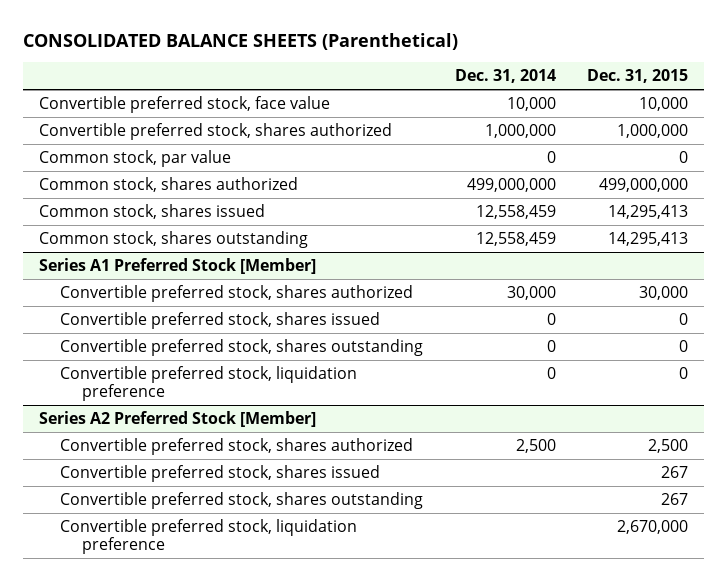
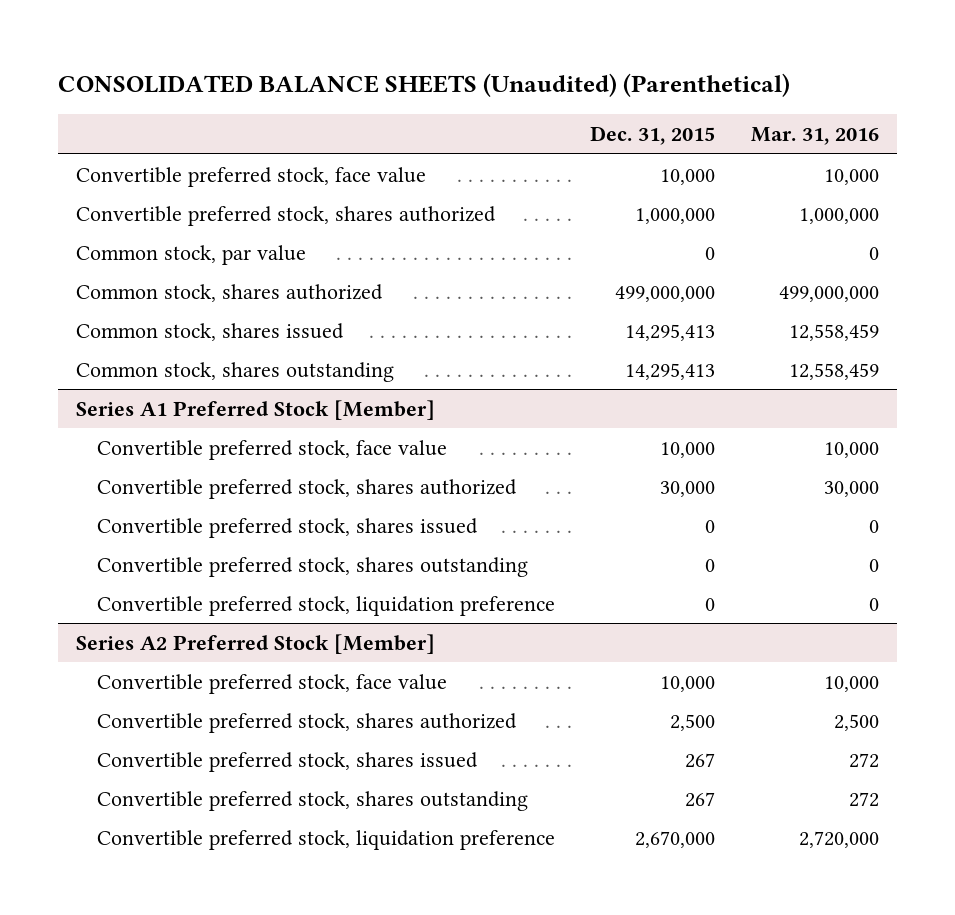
[23,32,459,50] CONSOLIDATED BALANCE SHEETS (Parenthetical) -> [58,73,791,98] CONSOLIDATED BALANCE SHEETS (Unaudited) (Parenthetical)
[454,69,556,84] Dec. 31, 2014 -> none
none -> [750,127,879,146] Mar. 31, 2016
none -> [96,439,447,460] Convertible preferred stock, face value
none -> [96,673,447,694] Convertible preferred stock, face value

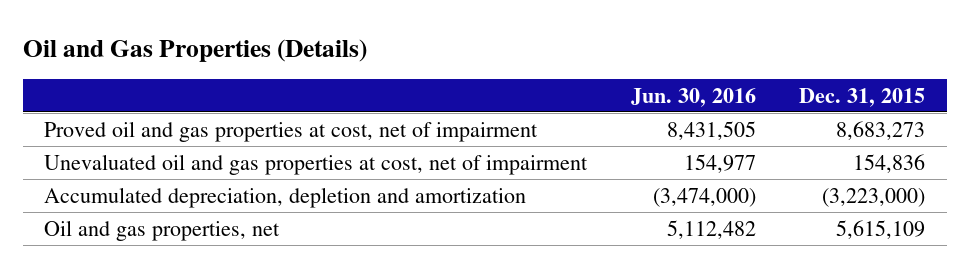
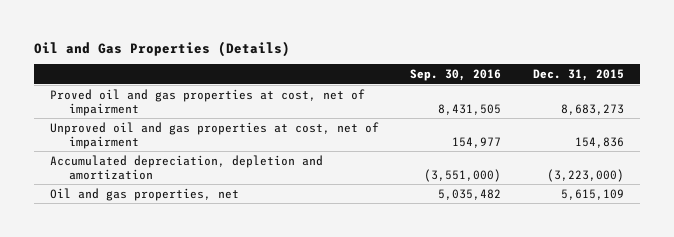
[630,87,756,107] Jun. 30, 2016 -> none
none -> [410,69,502,82] Sep. 30, 2016
[44,153,589,175] Unevaluated oil and gas properties at cost, net of impairment -> [49,121,379,149] Unproved oil and gas properties at cost, net of impairment

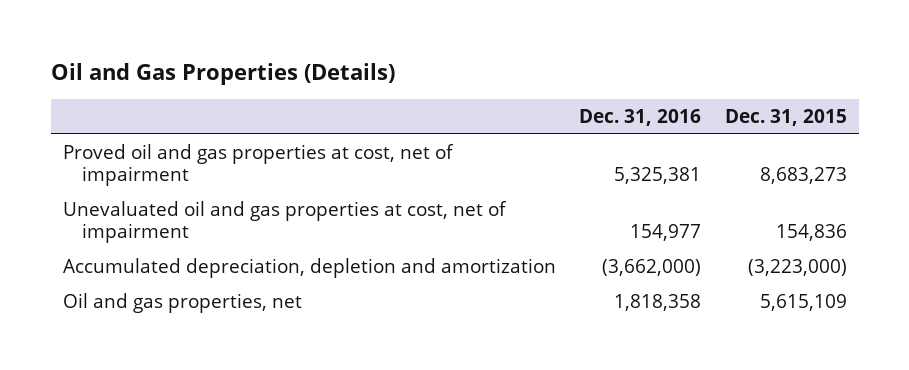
[410,69,502,82] Sep. 30, 2016 -> none
none -> [579,109,702,127] Dec. 31, 2016
[49,121,379,149] Unproved oil and gas properties at cost, net of impairment -> [62,201,507,244] Unevaluated oil and gas properties at cost, net of impairment

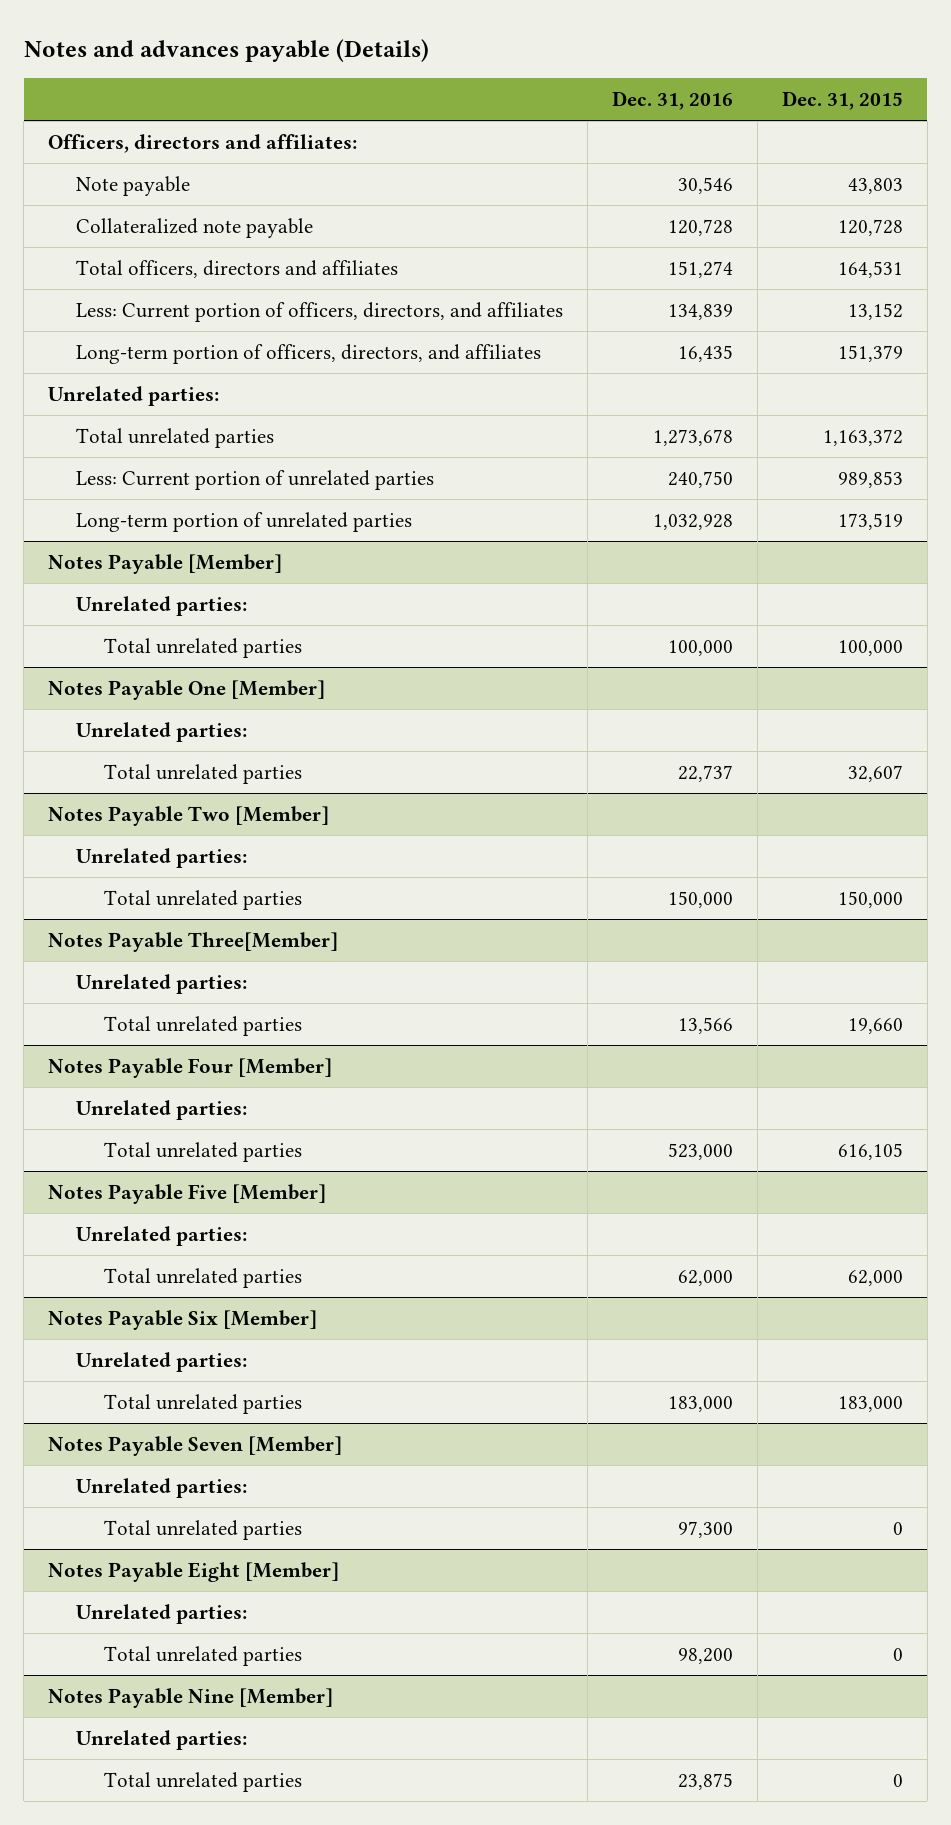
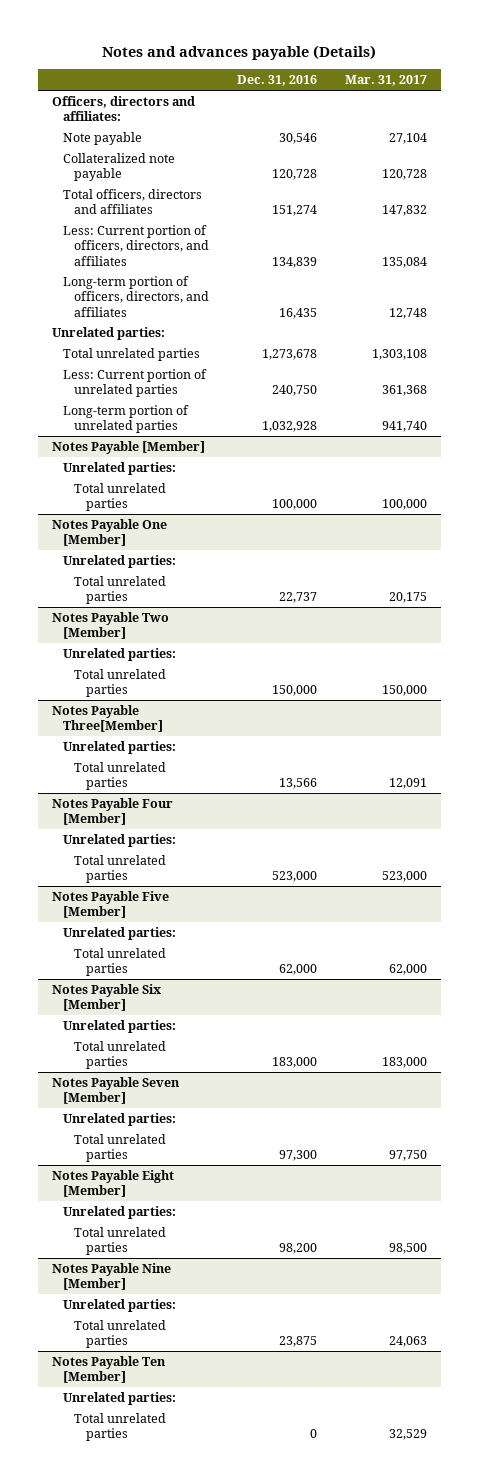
[781,90,903,110] Dec. 31, 2015 -> none
none -> [345,75,428,87] Mar. 31, 2017
none -> [51,1355,166,1384] Notes Payable Ten [Member]
none -> [63,1391,177,1405] Unrelated parties:
none -> [74,1412,167,1442] Total unrelated parties

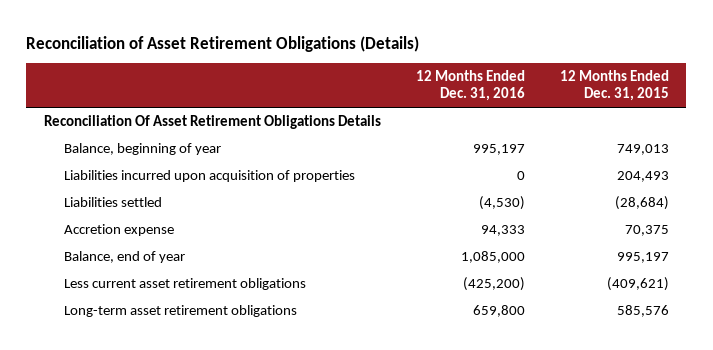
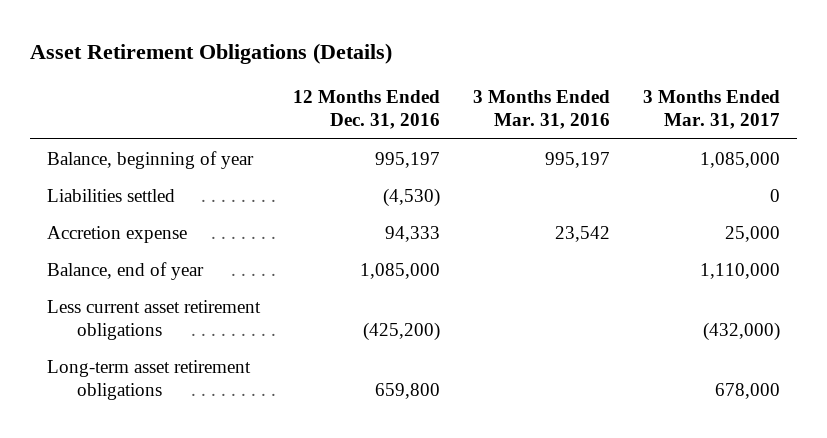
[26,35,420,52] Reconciliation of Asset Retirement Obligations (Details) -> [29,43,392,65] Asset Retirement Obligations (Details)
[559,70,669,102] 12 Months Ended Dec. 31, 2015 -> none
none -> [473,90,611,130] 3 Months Ended Mar. 31, 2016
none -> [643,90,781,130] 3 Months Ended Mar. 31, 2017
[43,115,381,130] Reconciliation Of Asset Retirement Obligations Details -> none
[63,170,355,183] Liabilities incurred upon acquisition of properties -> none

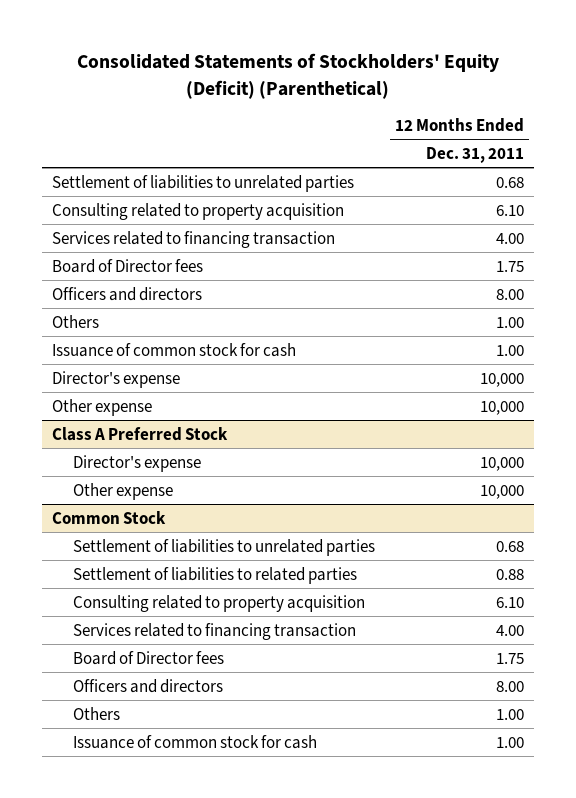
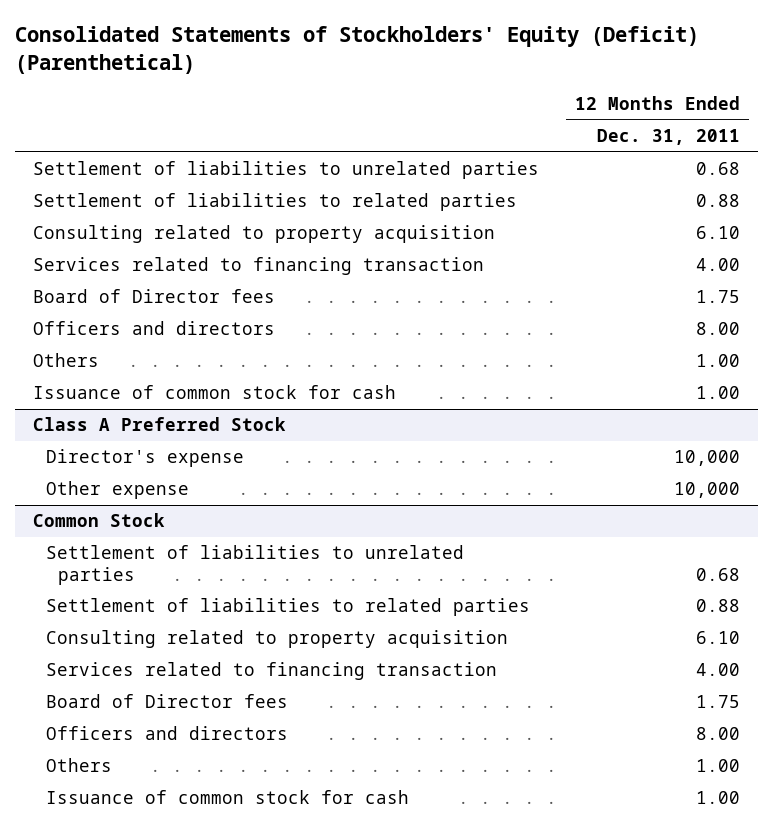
none -> [32,193,517,212] Settlement of liabilities to related parties
[51,370,180,388] Director's expense -> none
[51,398,152,416] Other expense -> none

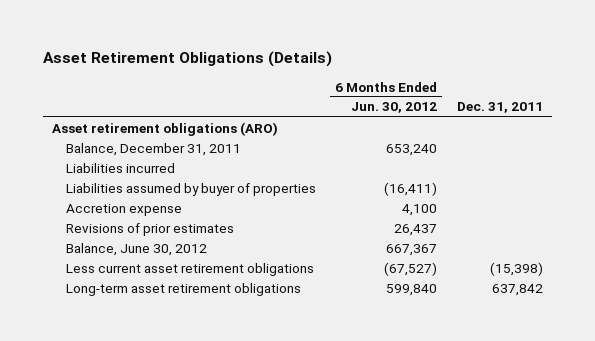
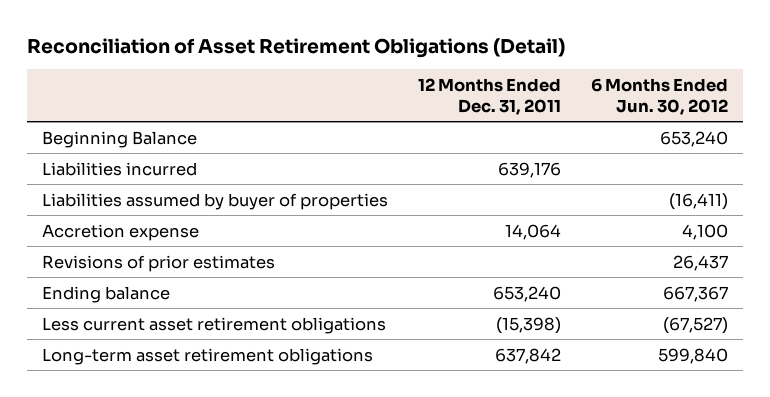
[42,51,332,68] Asset Retirement Obligations (Details) -> [26,37,565,58] Reconciliation of Asset Retirement Obligations (Detail)
[456,102,543,114] Dec. 31, 2011 -> none
none -> [417,77,561,115] 12 Months Ended Dec. 31, 2011
[52,121,279,136] Asset retirement obligations (ARO) -> none
[65,142,241,156] Balance, December 31, 2011 -> [41,130,197,148] Beginning Balance
[65,242,207,256] Balance, June 30, 2012 -> [41,285,170,303] Ending balance

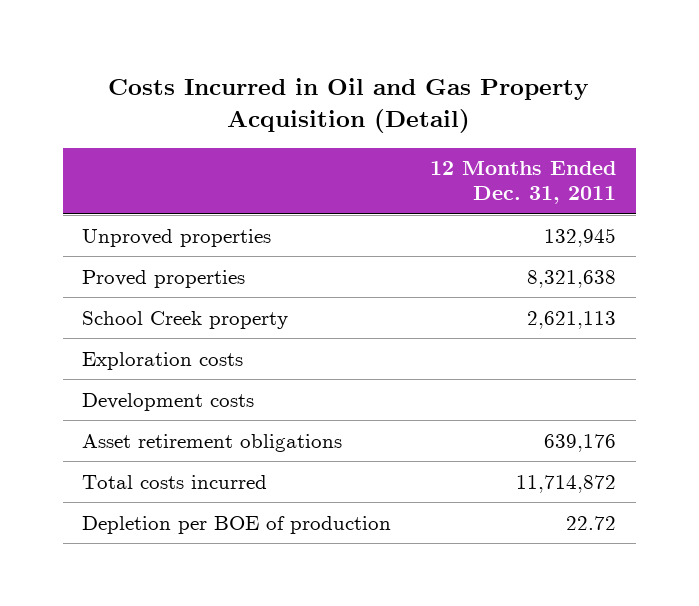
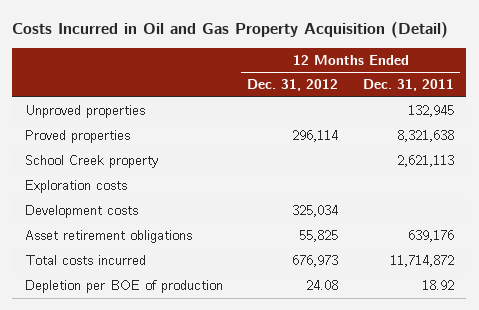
none -> [247,79,339,92] Dec. 31, 2012
[566,515,617,530] 22.72 -> [422,280,455,291] 18.92

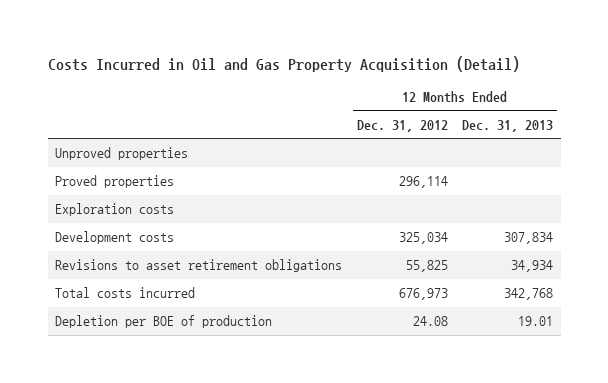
[363,79,455,92] Dec. 31, 2011 -> none
none -> [462,119,554,132] Dec. 31, 2013
[24,155,158,169] School Creek property -> none
[24,230,192,244] Asset retirement obligations -> [55,259,343,273] Revisions to asset retirement obligations

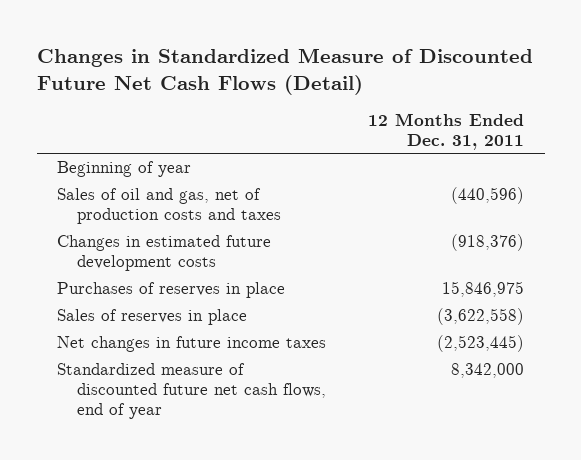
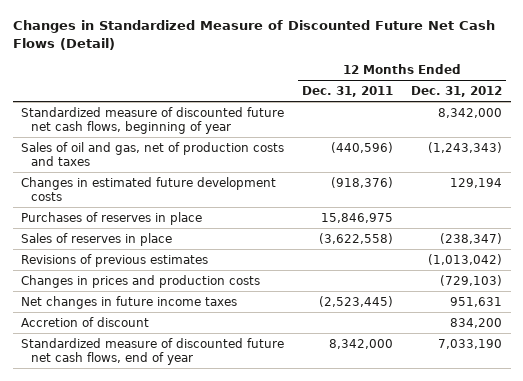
none -> [410,85,502,97] Dec. 31, 2012
[57,161,192,178] Beginning of year -> [21,106,285,134] Standardized measure of discounted future net cash flows, beginning of year
none -> [21,253,209,267] Revisions of previous estimates
none -> [21,274,261,288] Changes in prices and production costs
none -> [21,316,150,327] Accretion of discount

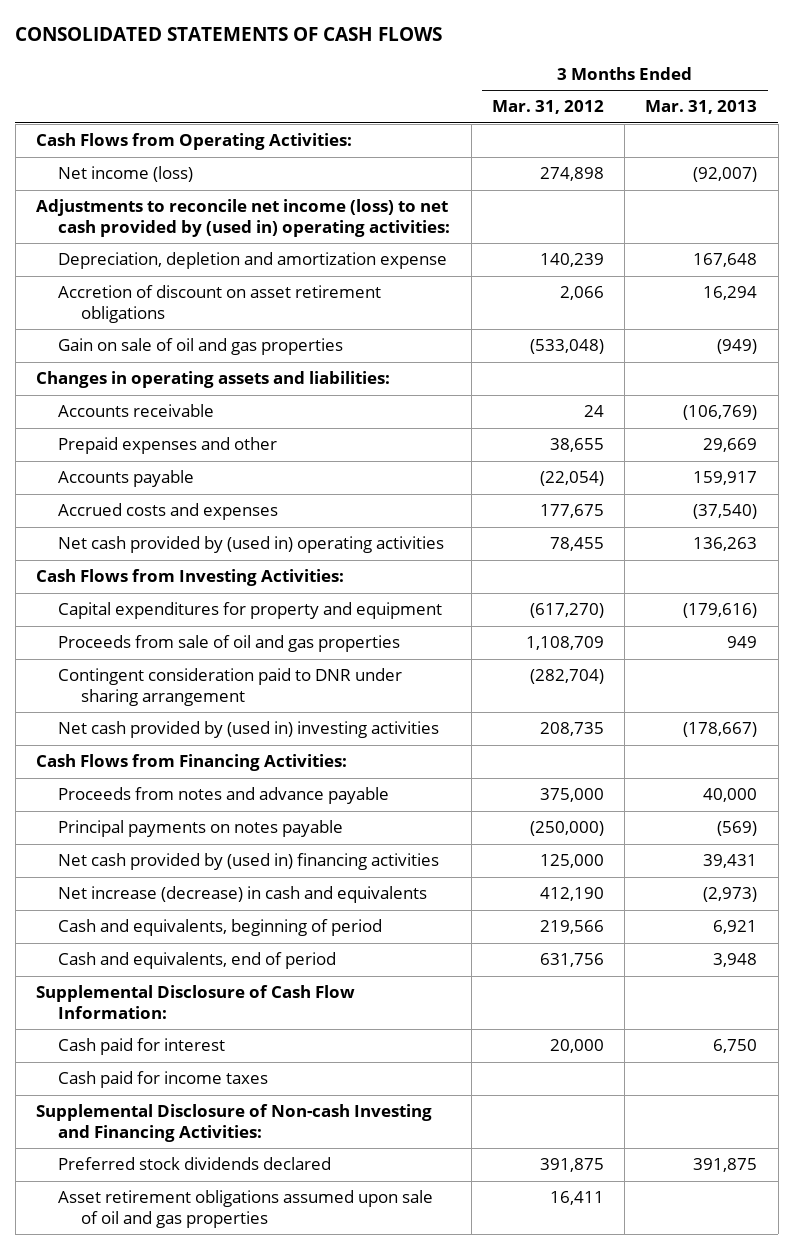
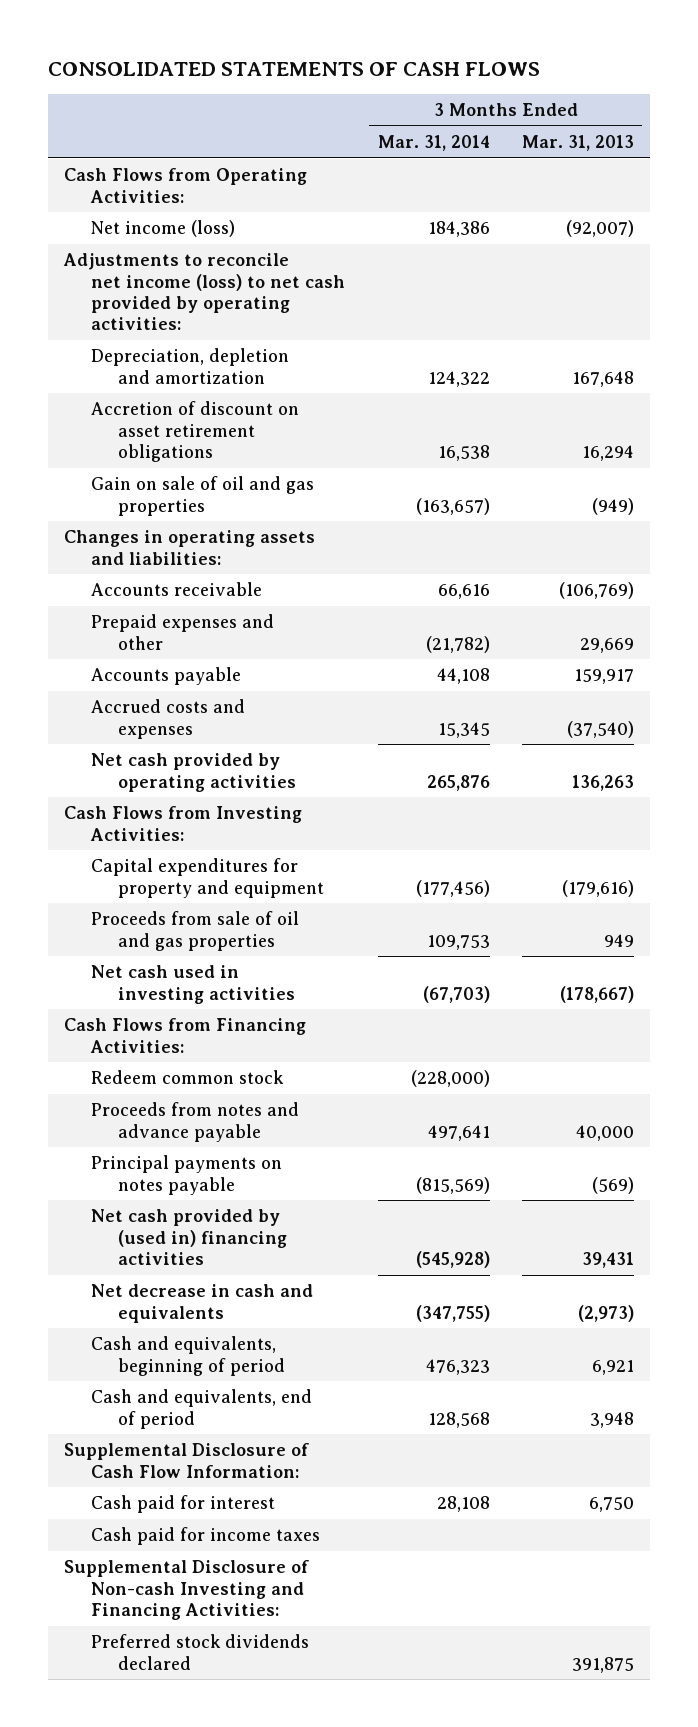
[491,100,604,115] Mar. 31, 2012 -> none
none -> [377,135,490,152] Mar. 31, 2014
[36,199,451,237] Adjustments to reconcile net income (loss) to net cash provided by (used in) operating activities: -> [62,253,346,331] Adjustments to reconcile net income (loss) to net cash provided by operating activities:
[58,252,448,270] Depreciation, depletion and amortization expense -> [91,348,290,384] Depreciation, depletion and amortization
[58,536,445,554] Net cash provided by (used in) operating activities -> [91,753,297,792] Net cash provided by operating activities
[58,668,403,706] Contingent consideration paid to DNR under sharing arrangement -> none
[58,721,440,739] Net cash provided by (used in) investing activities -> [91,965,296,1004] Net cash used in investing activities
none -> [91,1070,285,1085] Redeem common stock
[58,886,428,904] Net increase (decrease) in cash and equivalents -> [91,1284,314,1323] Net decrease in cash and equivalents
[58,1190,434,1228] Asset retirement obligations assumed upon sale of oil and gas properties -> none

